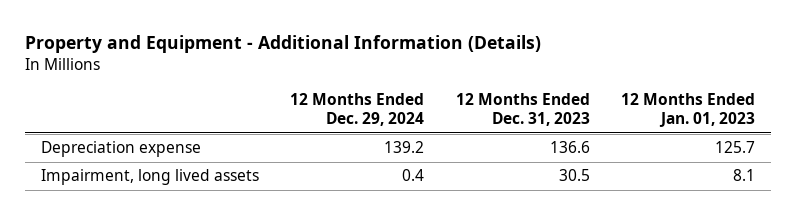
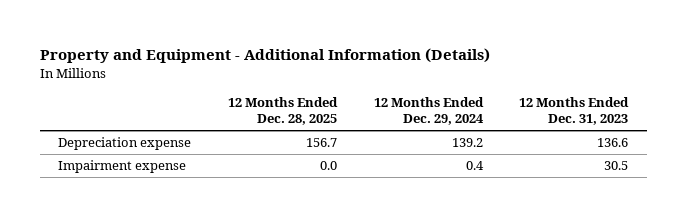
[621,92,756,128] 12 Months Ended Jan. 01, 2023 -> none
none -> [227,97,338,126] 12 Months Ended Dec. 28, 2025
[41,169,260,186] Impairment, long lived assets -> [58,160,187,174] Impairment expense

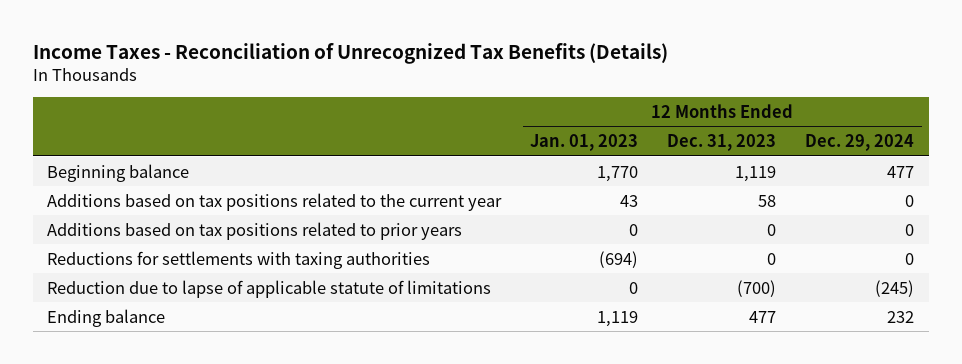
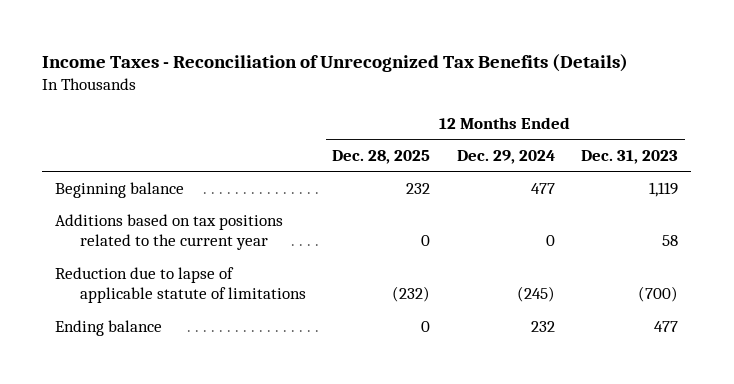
[530,134,639,152] Jan. 01, 2023 -> none
none -> [332,149,431,164] Dec. 28, 2025
[47,221,463,240] Additions based on tax positions related to prior years -> none
[47,250,431,269] Reductions for settlements with taxing authorities -> none

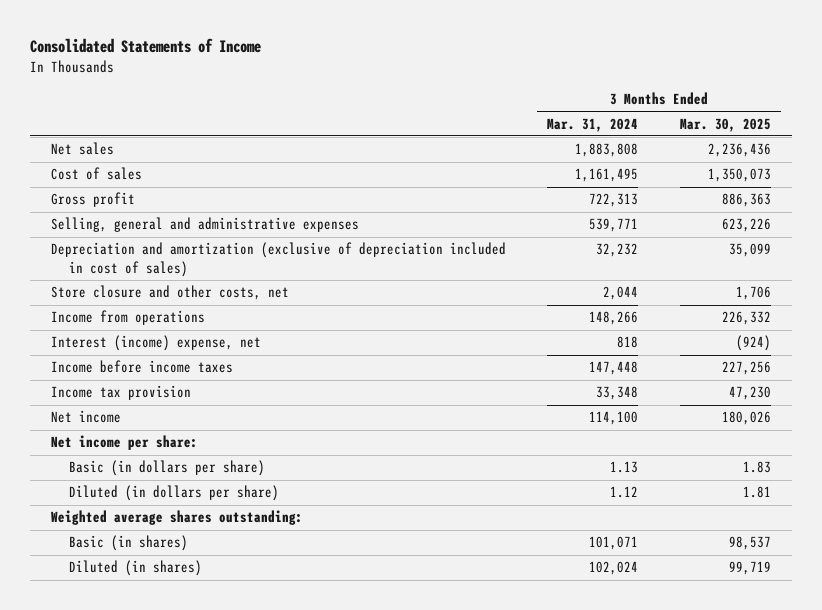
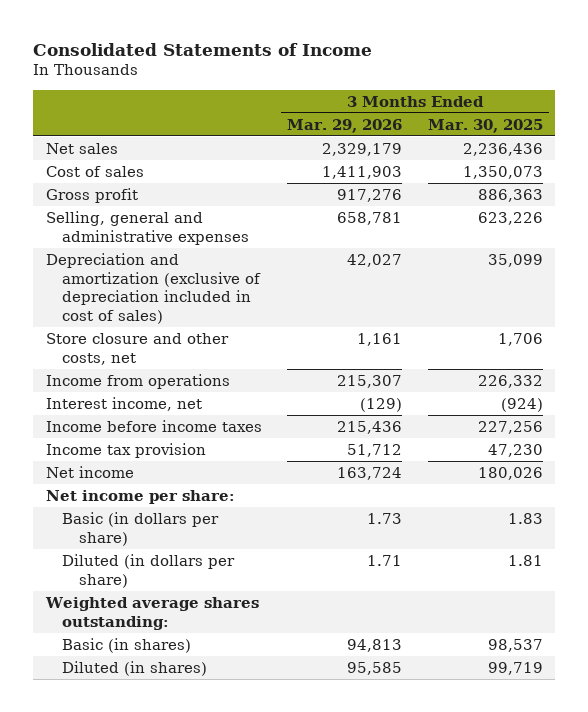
[547,117,639,132] Mar. 31, 2024 -> none
none -> [287,118,403,133] Mar. 29, 2026
[50,335,261,352] Interest (income) expense, net -> [45,396,202,411] Interest income, net

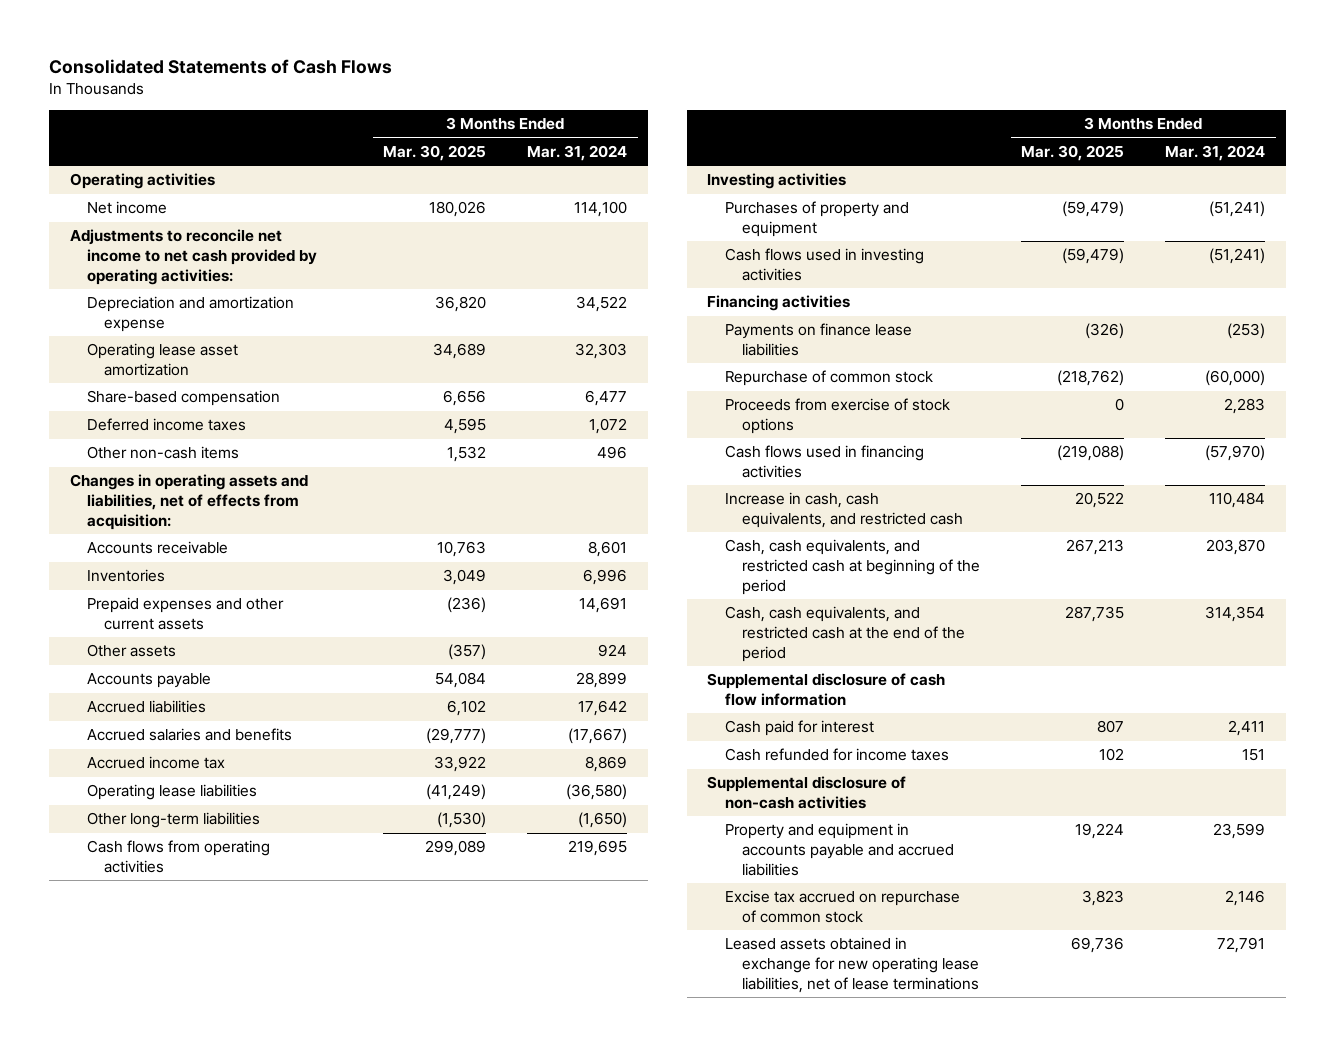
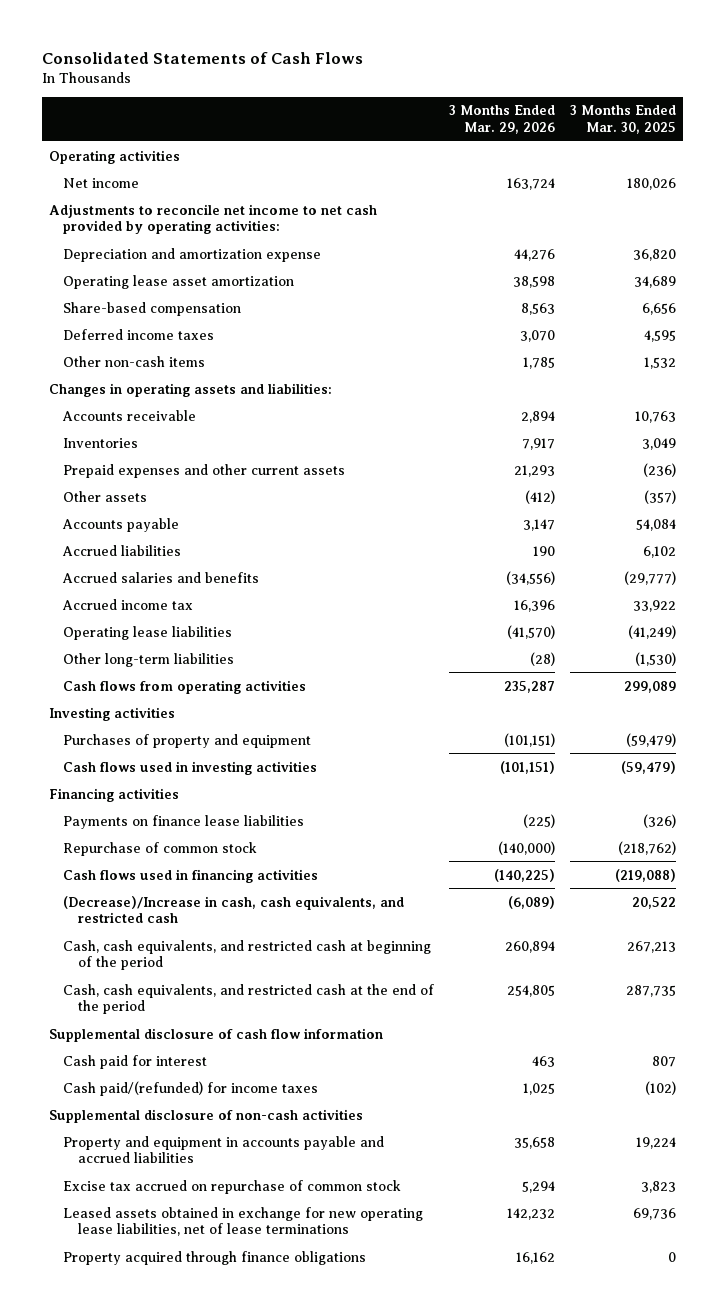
[527,144,628,161] Mar. 31, 2024 -> none
none -> [449,105,556,134] 3 Months Ended Mar. 29, 2026
[69,474,308,530] Changes in operating assets and liabilities, net of effects from acquisition: -> [49,382,333,397] Changes in operating assets and liabilities:
[724,398,950,435] Proceeds from exercise of stock options -> none
[724,492,963,529] Increase in cash, cash equivalents, and restricted cash -> [63,895,405,923] (Decrease)/Increase in cash, cash equivalents, and restricted cash
[724,748,949,762] Cash refunded for income taxes -> [63,1080,319,1096] Cash paid/(refunded) for income taxes
[1099,748,1125,762] 102 -> [645,1080,677,1095] (102)
none -> [63,1250,367,1265] Property acquired through finance obligations

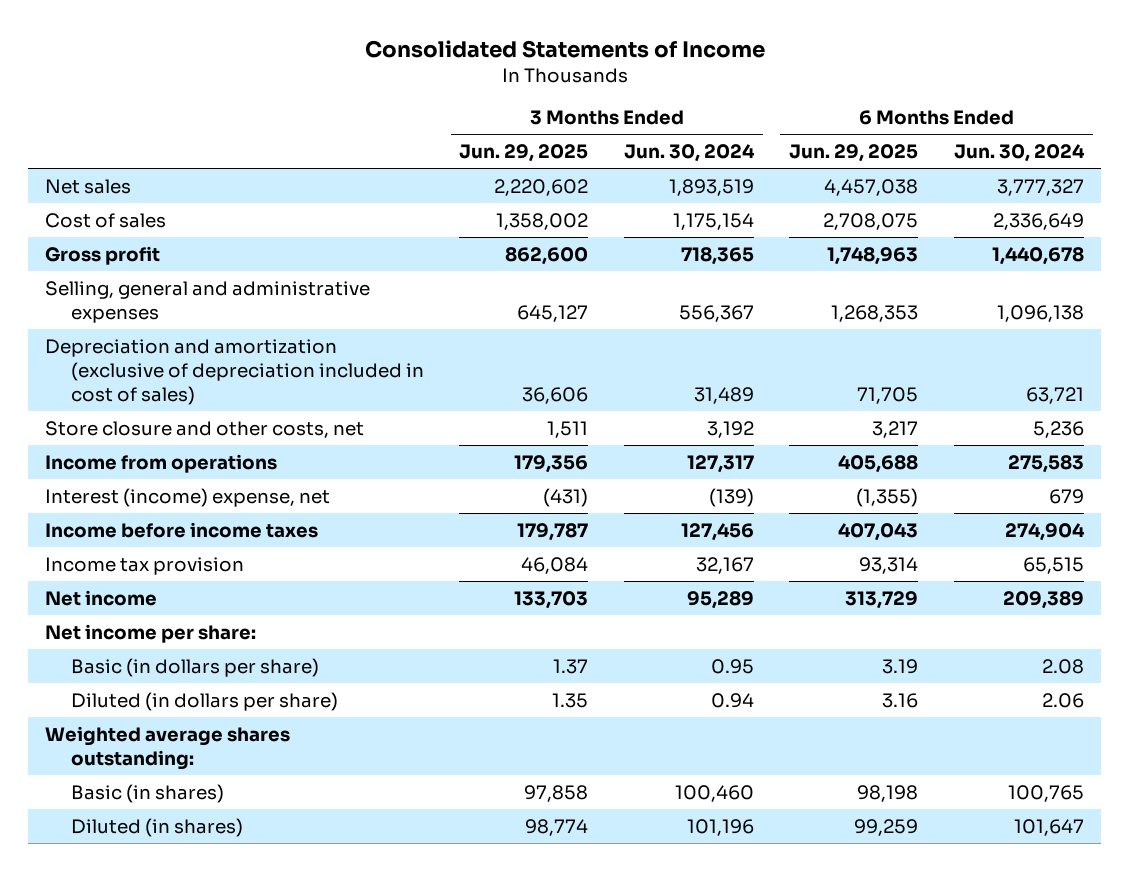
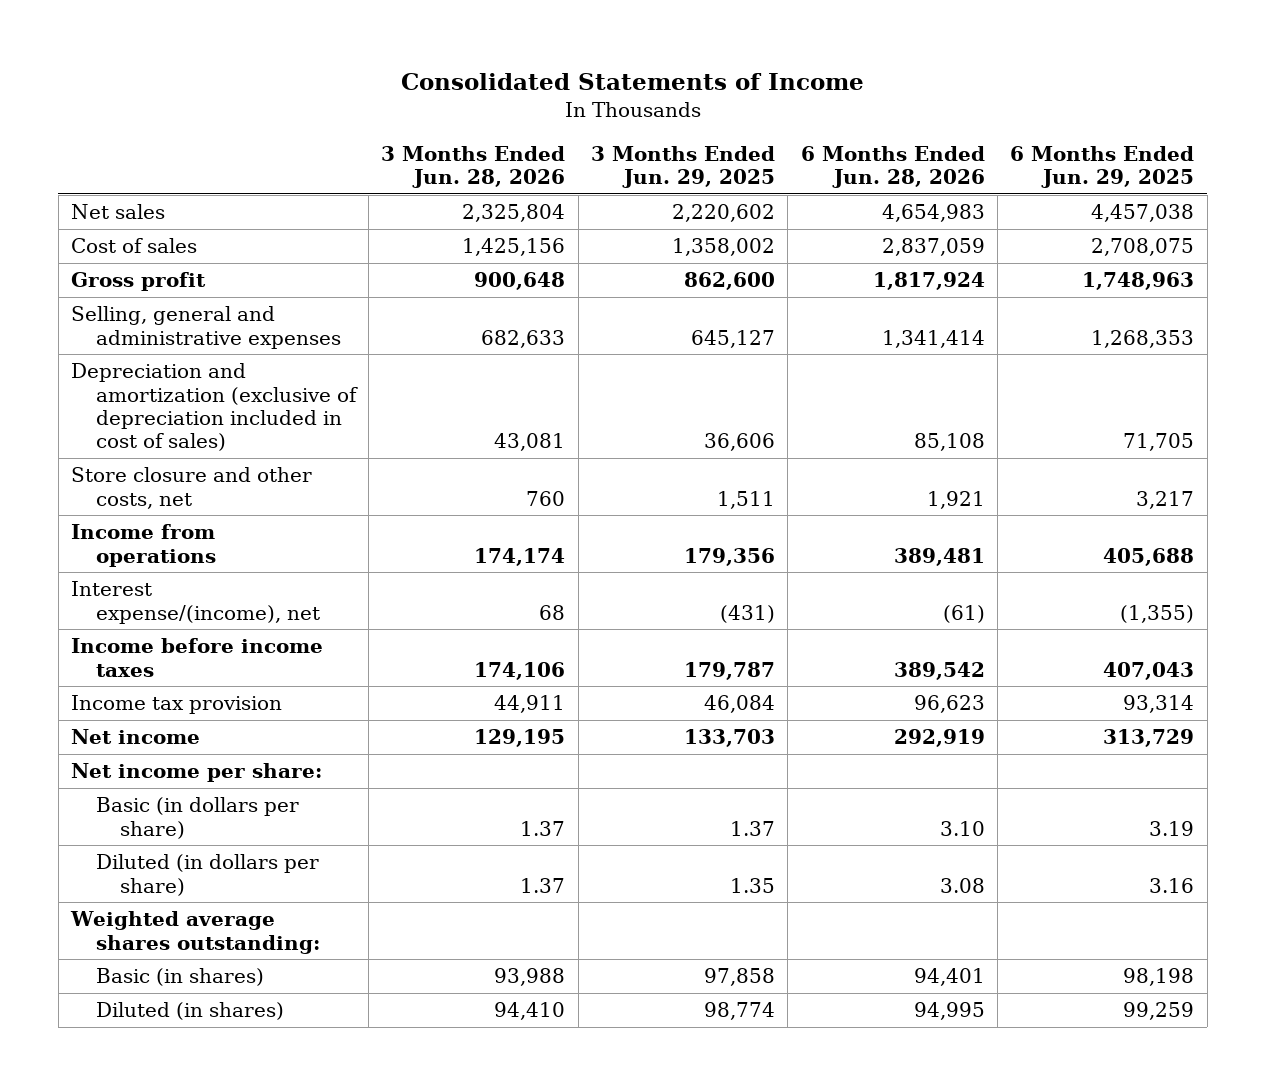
[623,143,755,162] Jun. 30, 2024 -> none
[953,143,1085,162] Jun. 30, 2024 -> none
none -> [381,145,566,189] 3 Months Ended Jun. 28, 2026
none -> [800,145,985,189] 6 Months Ended Jun. 28, 2026
[45,487,331,507] Interest (income) expense, net -> [71,581,320,624] Interest expense/(income), net

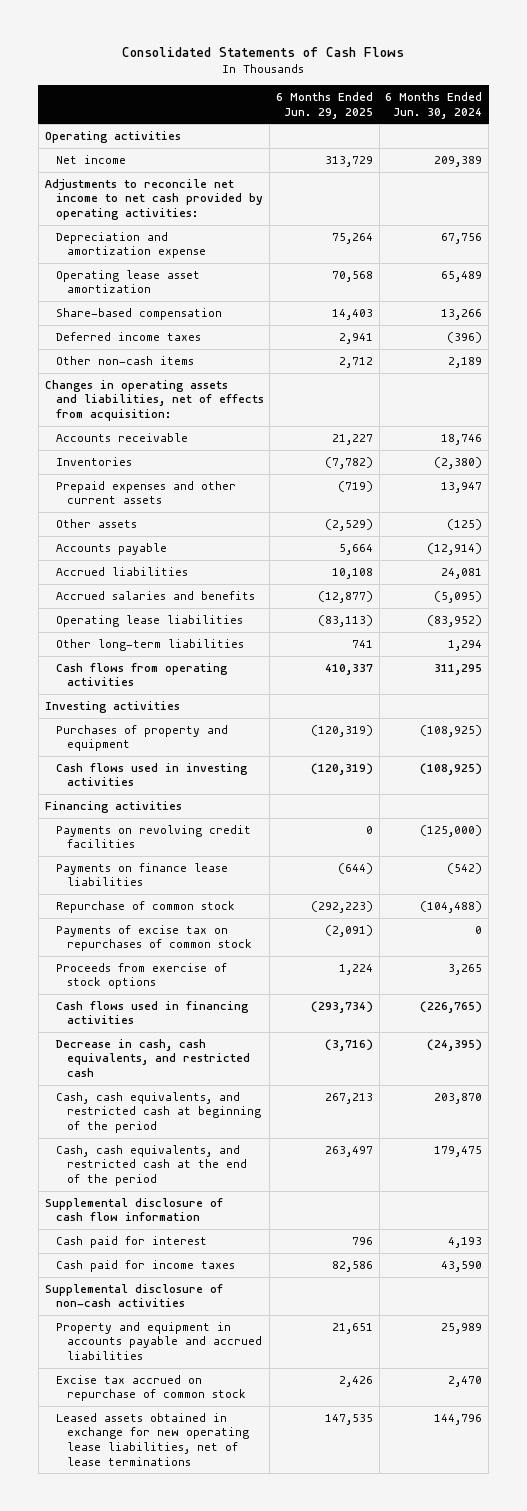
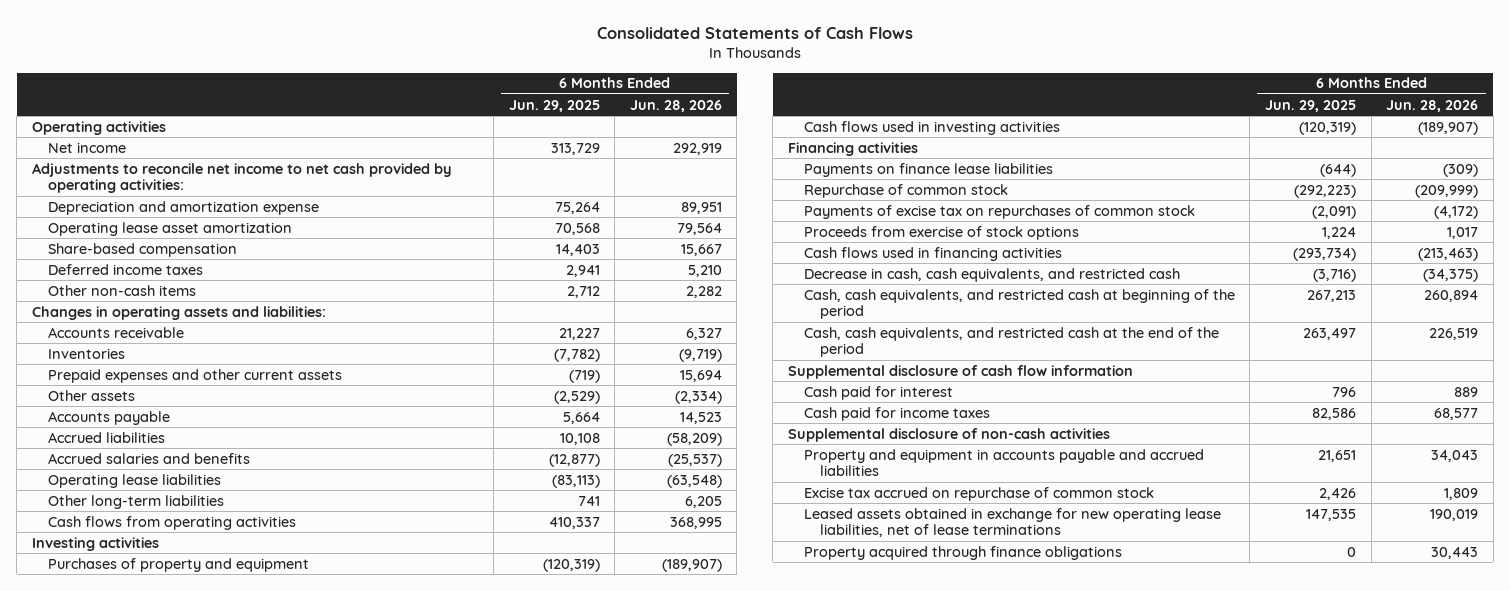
[385,92,483,119] 6 Months Ended Jun. 30, 2024 -> none
none -> [629,99,722,112] Jun. 28, 2026
[44,379,264,421] Changes in operating assets and liabilities, net of effects from acquisition: -> [31,305,326,320] Changes in operating assets and liabilities:
[55,824,251,849] Payments on revolving credit facilities -> none
none -> [803,545,1122,560] Property acquired through finance obligations

